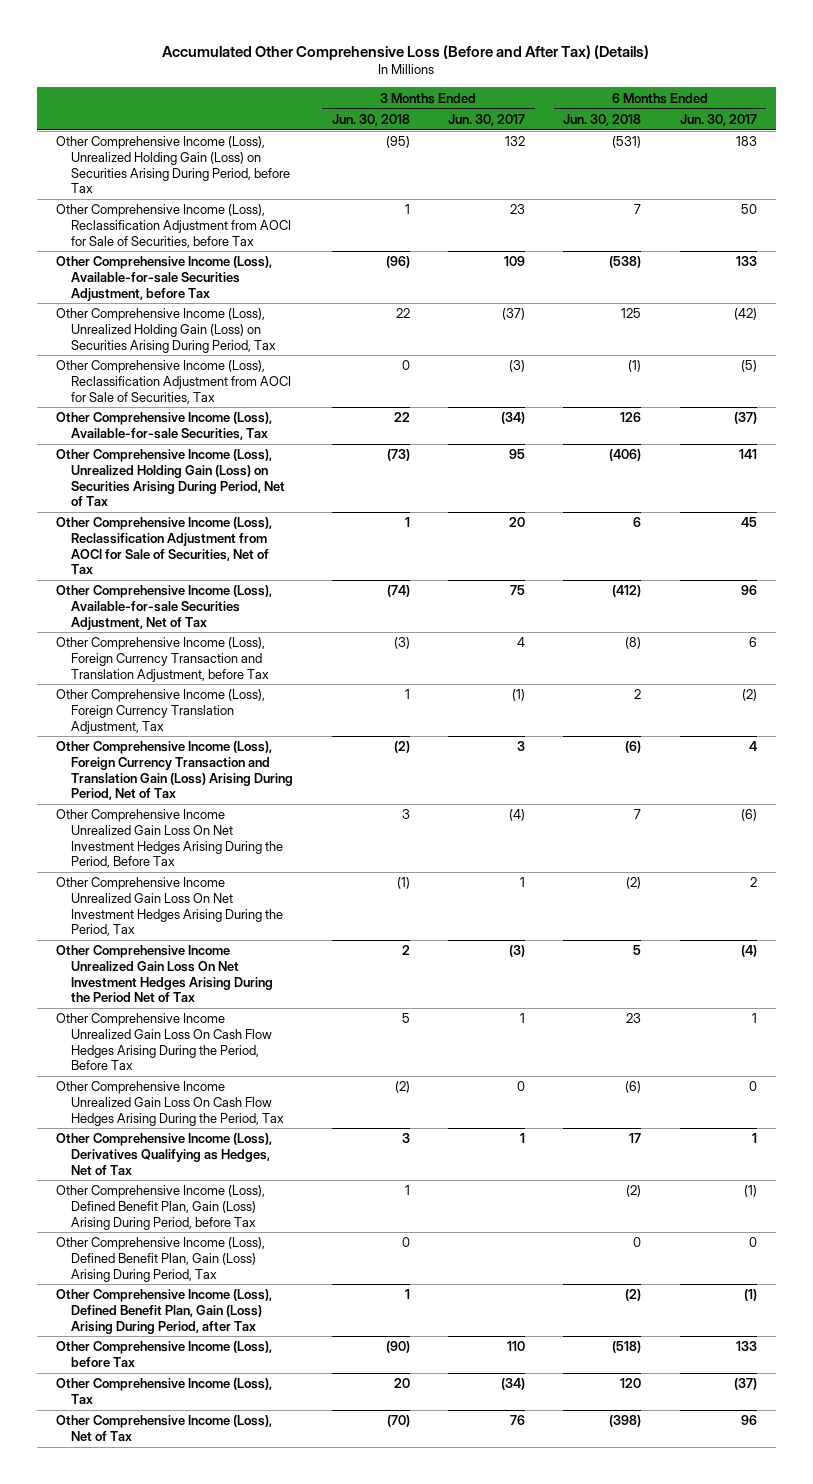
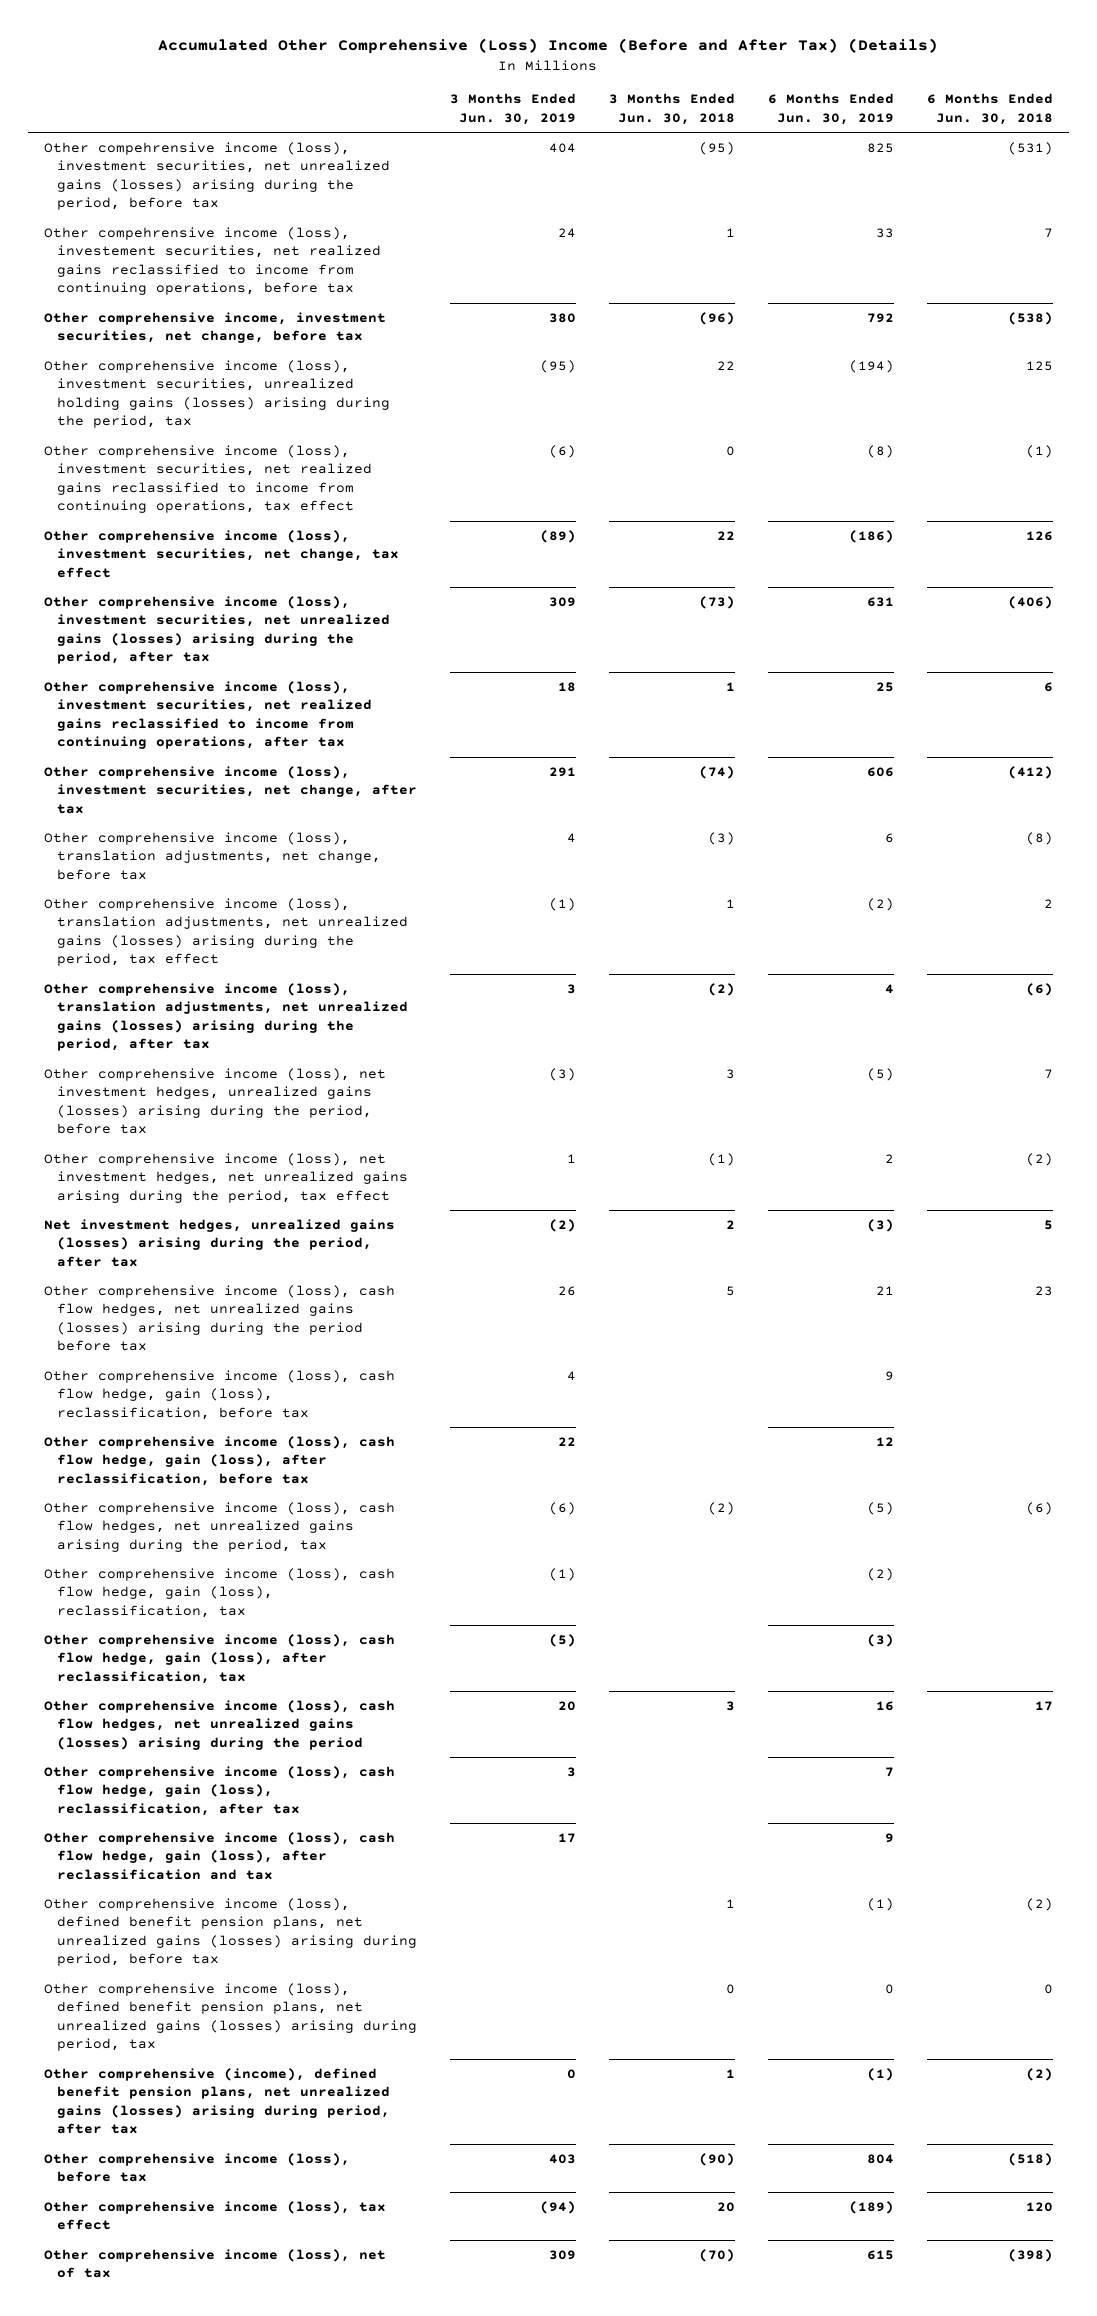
[162,44,650,60] Accumulated Other Comprehensive Loss (Before and After Tax) (Details) -> [158,38,939,55] Accumulated Other Comprehensive (Loss) Income (Before and After Tax) (Details)
[448,113,526,126] Jun. 30, 2017 -> none
[679,113,757,126] Jun. 30, 2017 -> none
none -> [450,93,577,125] 3 Months Ended Jun. 30, 2019
none -> [767,93,894,125] 6 Months Ended Jun. 30, 2019
[56,136,291,194] Other Comprehensive Income (Loss), Unrealized Holding Gain (Loss) on Securities Arising During Period, before Tax -> [44,142,391,211] Other compehrensive income (loss), investment securities, net unrealized gains (losses) arising during the period, before tax
[56,204,292,248] Other Comprehensive Income (Loss), Reclassification Adjustment from AOCI for Sale of Securities, before Tax -> [44,227,382,296] Other compehrensive income (loss), investement securities, net realized gains reclassified to income from continuing operations, before tax
[56,256,273,301] Other Comprehensive Income (Loss), Available-for-sale Securities Adjustment, before Tax -> [44,312,387,344] Other comprehensive income, investment securities, net change, before tax
[56,308,277,353] Other Comprehensive Income (Loss), Unrealized Holding Gain (Loss) on Securities Arising During Period, Tax -> [44,360,391,429] Other comprehensive income (loss), investment securities, unrealized holding gains (losses) arising during the period, tax
[56,360,292,404] Other Comprehensive Income (Loss), Reclassification Adjustment from AOCI for Sale of Securities, Tax -> [44,445,373,514] Other comprehensive income (loss), investment securities, net realized gains reclassified to income from continuing operations, tax effect
[56,412,273,440] Other Comprehensive Income (Loss), Available-for-sale Securities, Tax -> [44,530,400,578] Other comprehensive income (loss), investment securities, net change, tax effect
[56,449,286,507] Other Comprehensive Income (Loss), Unrealized Holding Gain (Loss) on Securities Arising During Period, Net of Tax -> [44,596,391,665] Other comprehensive income (loss), investment securities, net unrealized gains (losses) arising during the period, after tax
[56,517,273,575] Other Comprehensive Income (Loss), Reclassification Adjustment from AOCI for Sale of Securities, Net of Tax -> [44,681,373,750] Other comprehensive income (loss), investment securities, net realized gains reclassified to income from continuing operations, after tax
[56,585,273,630] Other Comprehensive Income (Loss), Available-for-sale Securities Adjustment, Net of Tax -> [44,766,418,814] Other comprehensive income (loss), investment securities, net change, after tax
[56,637,270,682] Other Comprehensive Income (Loss), Foreign Currency Transaction and Translation Adjustment, before Tax -> [44,832,382,880] Other comprehensive income (loss), translation adjustments, net change, before tax
[56,689,266,734] Other Comprehensive Income (Loss), Foreign Currency Translation Adjustment, Tax -> [44,898,409,967] Other comprehensive income (loss), translation adjustments, net unrealized gains (losses) arising during the period, tax effect
[56,741,294,801] Other Comprehensive Income (Loss), Foreign Currency Transaction and Translation Gain (Loss) Arising During Period, Net of Tax -> [44,983,409,1052] Other comprehensive income (loss), translation adjustments, net unrealized gains (losses) arising during the period, after tax
[56,809,284,869] Other Comprehensive Income Unrealized Gain Loss On Net Investment Hedges Arising During the Period, Before Tax -> [44,1068,387,1135] Other comprehensive income (loss), net investment hedges, unrealized gains (losses) arising during the period, before tax
[56,877,284,937] Other Comprehensive Income Unrealized Gain Loss On Net Investment Hedges Arising During the Period, Tax -> [44,1153,409,1203] Other comprehensive income (loss), net investment hedges, net unrealized gains arising during the period, tax effect
[56,945,274,1003] Other Comprehensive Income Unrealized Gain Loss On Net Investment Hedges Arising During the Period Net of Tax -> [44,1219,396,1267] Net investment hedges, unrealized gains (losses) arising during the period, after tax
[56,1013,273,1071] Other Comprehensive Income Unrealized Gain Loss On Cash Flow Hedges Arising During the Period, Before Tax -> [44,1285,396,1352] Other comprehensive income (loss), cash flow hedges, net unrealized gains (losses) arising during the period before tax
none -> [44,1370,396,1420] Other comprehensive income (loss), cash flow hedge, gain (loss), reclassification, before tax
none -> [44,1436,396,1486] Other comprehensive income (loss), cash flow hedge, gain (loss), after reclassification, before tax
[56,1081,285,1126] Other Comprehensive Income Unrealized Gain Loss On Cash Flow Hedges Arising During the Period, Tax -> [44,1502,396,1552] Other comprehensive income (loss), cash flow hedges, net unrealized gains arising during the period, tax
none -> [44,1568,396,1618] Other comprehensive income (loss), cash flow hedge, gain (loss), reclassification, tax
none -> [44,1634,396,1684] Other comprehensive income (loss), cash flow hedge, gain (loss), after reclassification, tax
[56,1133,273,1175] Other Comprehensive Income (Loss), Derivatives Qualifying as Hedges, Net of Tax -> [44,1700,396,1750] Other comprehensive income (loss), cash flow hedges, net unrealized gains (losses) arising during the period
none -> [44,1766,396,1816] Other comprehensive income (loss), cash flow hedge, gain (loss), reclassification, after tax
none -> [44,1832,396,1880] Other comprehensive income (loss), cash flow hedge, gain (loss), after reclassification and tax
[56,1185,266,1230] Other Comprehensive Income (Loss), Defined Benefit Plan, Gain (Loss) Arising During Period, before Tax -> [44,1898,418,1967] Other comprehensive income (loss), defined benefit pension plans, net unrealized gains (losses) arising during period, before tax
[56,1237,266,1282] Other Comprehensive Income (Loss), Defined Benefit Plan, Gain (Loss) Arising During Period, Tax -> [44,1983,418,2052] Other comprehensive income (loss), defined benefit pension plans, net unrealized gains (losses) arising during period, tax
[56,1289,273,1334] Other Comprehensive Income (Loss), Defined Benefit Plan, Gain (Loss) Arising During Period, after Tax -> [44,2068,391,2135] Other comprehensive (income), defined benefit pension plans, net unrealized gains (losses) arising during period, after tax
[56,1341,273,1367] Other Comprehensive Income (Loss), before Tax -> [44,2153,351,2183] Other comprehensive income (loss), before tax
[56,1378,273,1404] Other Comprehensive Income (Loss), Tax -> [44,2201,387,2231] Other comprehensive income (loss), tax effect
[56,1415,273,1441] Other Comprehensive Income (Loss), Net of Tax -> [44,2249,387,2279] Other comprehensive income (loss), net of tax

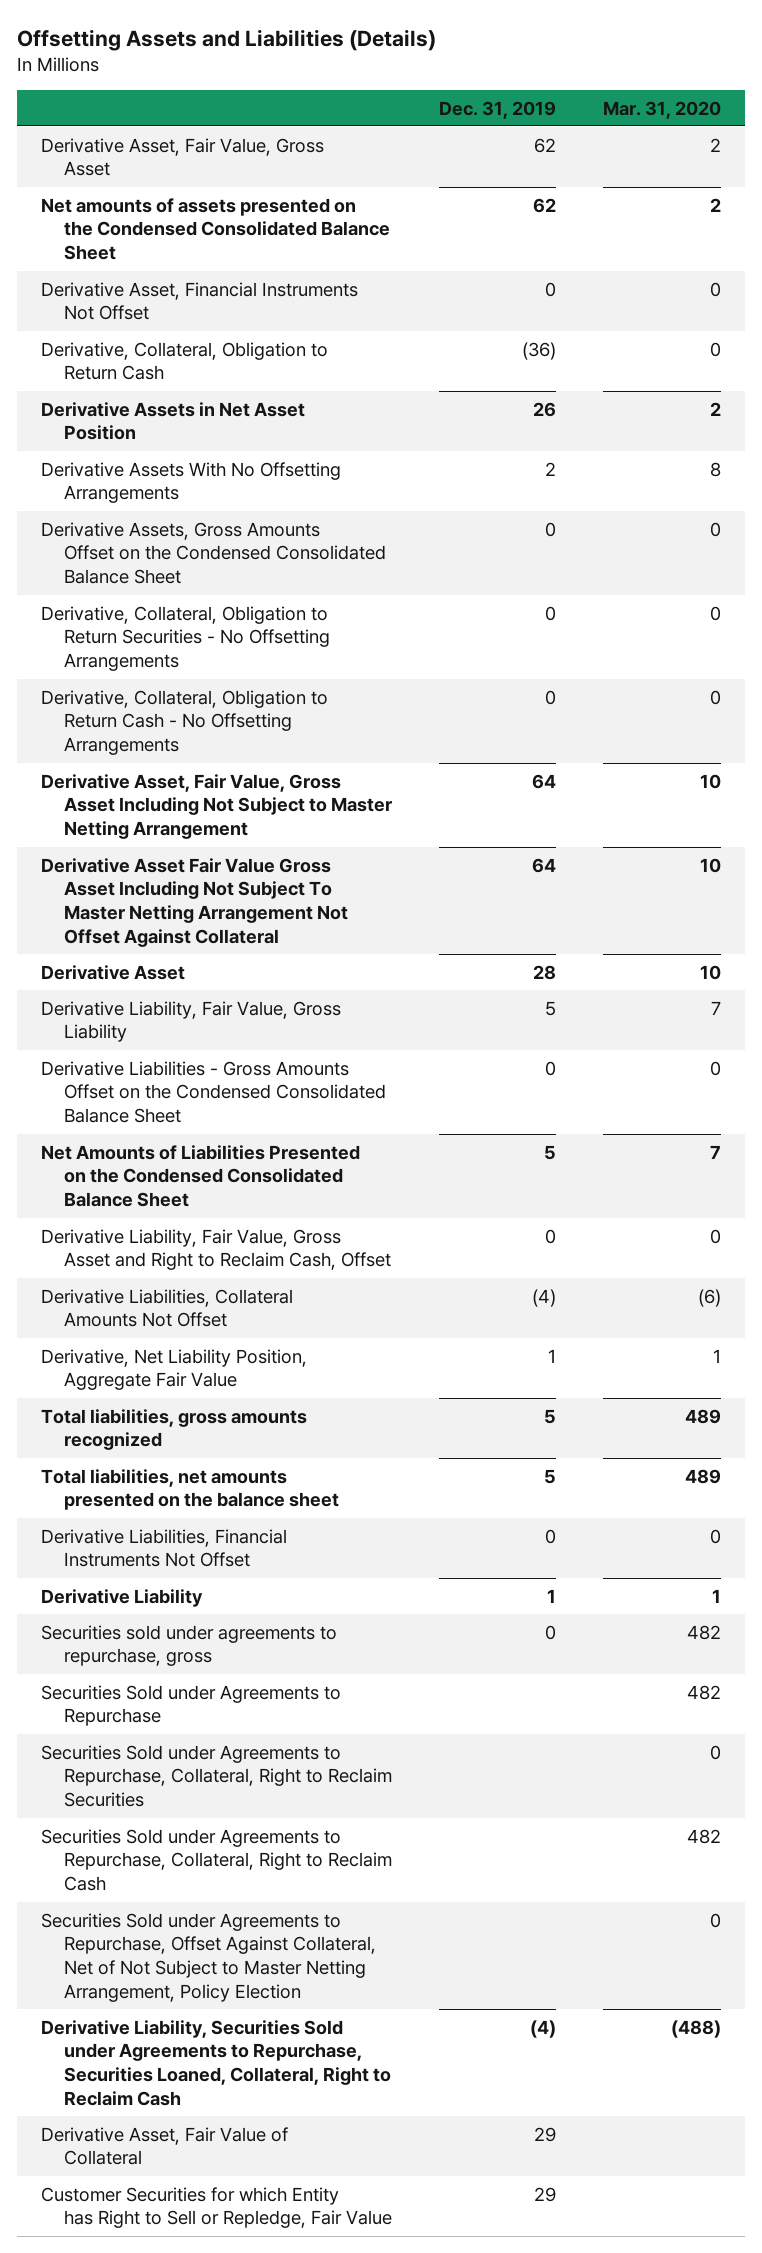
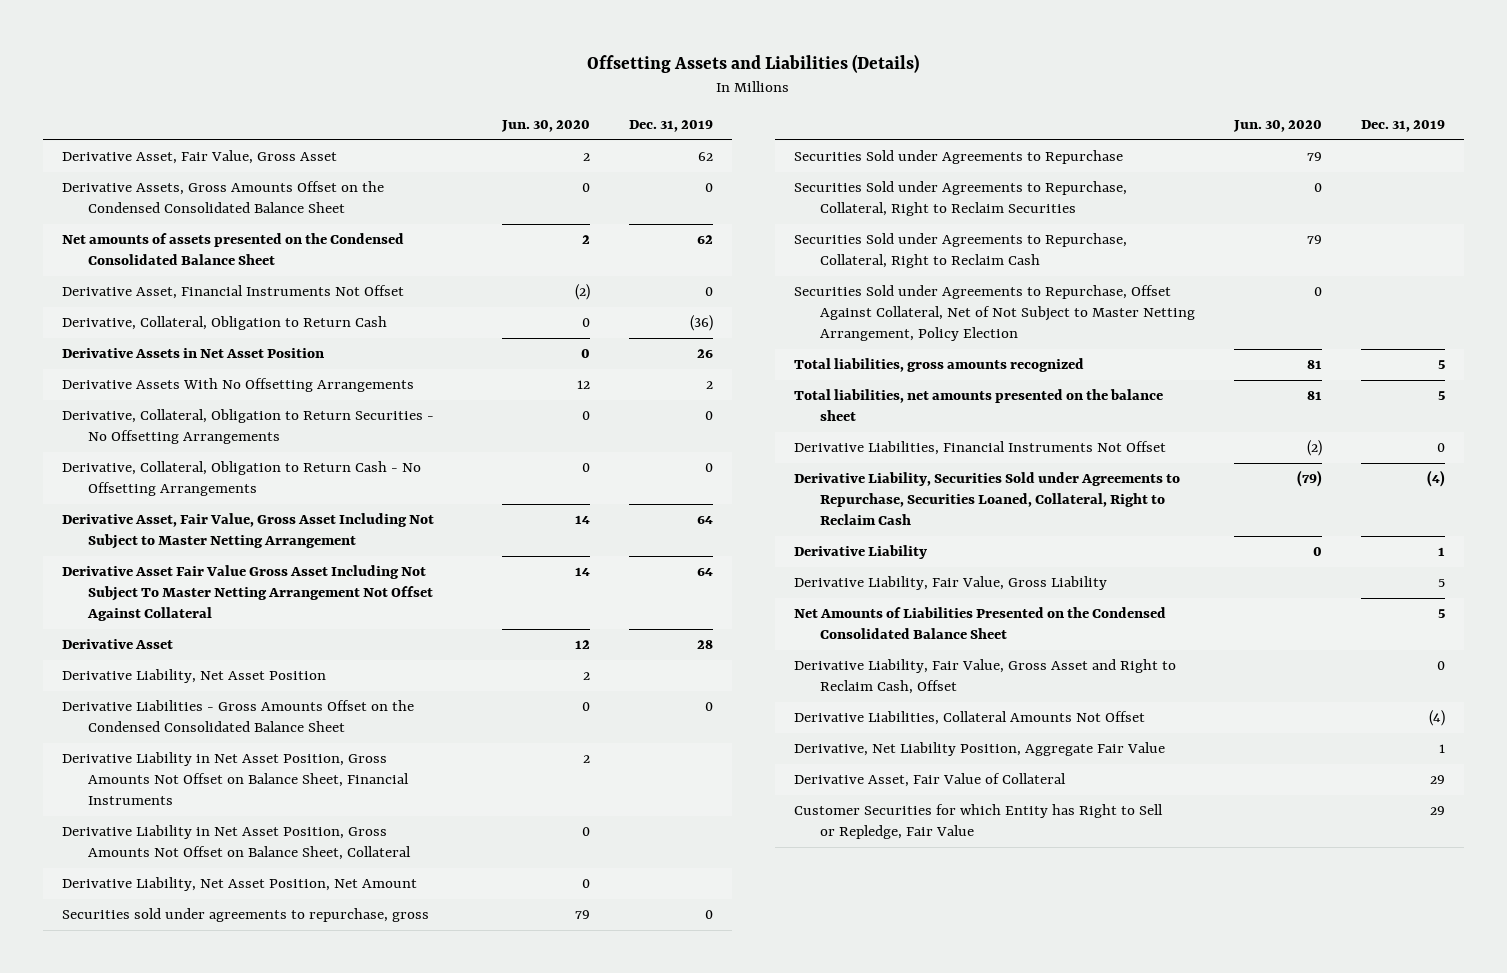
[603,100,722,119] Mar. 31, 2020 -> none
none -> [500,119,590,132] Jun. 30, 2020
[40,521,386,585] Derivative Assets, Gross Amounts Offset on the Condensed Consolidated Balance Sheet -> [62,181,385,214] Derivative Assets, Gross Amounts Offset on the Condensed Consolidated Balance Sheet
none -> [62,669,327,684] Derivative Liability, Net Asset Position
none -> [62,752,409,806] Derivative Liability in Net Asset Position, Gross Amounts Not Offset on Balance Sheet, Financial Instruments
none -> [62,825,411,861] Derivative Liability in Net Asset Position, Gross Amounts Not Offset on Balance Sheet, Collateral
none -> [62,877,418,892] Derivative Liability, Net Asset Position, Net Amount
[40,1408,307,1451] Total liabilities, gross amounts recognized -> [794,358,1085,373] Total liabilities, gross amounts recognized
[40,1468,339,1511] Total liabilities, net amounts presented on the balance sheet -> [794,389,1164,422] Total liabilities, net amounts presented on the balance sheet
[40,1528,287,1568] Derivative Liabilities, Financial Instruments Not Offset -> [794,441,1167,456] Derivative Liabilities, Financial Instruments Not Offset
[40,1588,203,1607] Derivative Liability -> [794,545,928,560] Derivative Liability
[40,1000,341,1043] Derivative Liability, Fair Value, Gross Liability -> [794,576,1108,591] Derivative Liability, Fair Value, Gross Liability
[40,1144,360,1208] Net Amounts of Liabilities Presented on the Condensed Consolidated Balance Sheet -> [794,607,1167,640] Net Amounts of Liabilities Presented on the Condensed Consolidated Balance Sheet
[40,1228,391,1271] Derivative Liability, Fair Value, Gross Asset and Right to Reclaim Cash, Offset -> [794,659,1177,695] Derivative Liability, Fair Value, Gross Asset and Right to Reclaim Cash, Offset
[40,1288,293,1328] Derivative Liabilities, Collateral Amounts Not Offset -> [794,711,1146,726] Derivative Liabilities, Collateral Amounts Not Offset
[40,1348,307,1391] Derivative, Net Liability Position, Aggregate Fair Value -> [794,742,1166,757] Derivative, Net Liability Position, Aggregate Fair Value

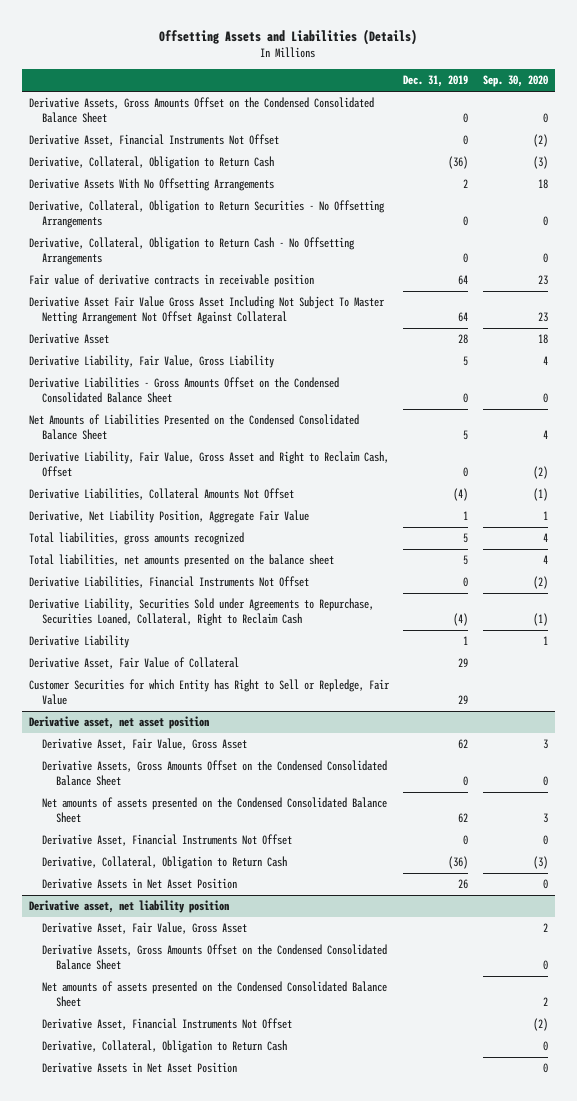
[500,119,590,132] Jun. 30, 2020 -> none
none -> [482,75,548,88] Sep. 30, 2020
[62,150,338,165] Derivative Asset, Fair Value, Gross Asset -> none
[62,233,405,266] Net amounts of assets presented on the Condensed Consolidated Balance Sheet -> none
[62,348,325,359] Derivative Assets in Net Asset Position -> none
[62,513,435,550] Derivative Asset, Fair Value, Gross Asset Including Not Subject to Master Netting Arrangement -> [29,274,315,288] Fair value of derivative contracts in receivable position
[62,669,327,684] Derivative Liability, Net Asset Position -> none
[794,576,1108,591] Derivative Liability, Fair Value, Gross Liability -> [29,355,275,369] Derivative Liability, Fair Value, Gross Liability
[62,752,409,806] Derivative Liability in Net Asset Position, Gross Amounts Not Offset on Balance Sheet, Financial Instruments -> none
[62,825,411,861] Derivative Liability in Net Asset Position, Gross Amounts Not Offset on Balance Sheet, Collateral -> none
[62,877,418,892] Derivative Liability, Net Asset Position, Net Amount -> none
[62,908,430,923] Securities sold under agreements to repurchase, gross -> none
[794,150,1124,165] Securities Sold under Agreements to Repurchase -> none
[794,181,1128,217] Securities Sold under Agreements to Repurchase, Collateral, Right to Reclaim Securities -> none
[794,233,1128,269] Securities Sold under Agreements to Repurchase, Collateral, Right to Reclaim Cash -> none
[794,285,1195,342] Securities Sold under Agreements to Repurchase, Offset Against Collateral, Net of Not Subject to Master Netting Arrangement, Policy Election -> none
[794,607,1167,640] Net Amounts of Liabilities Presented on the Condensed Consolidated Balance Sheet -> [29,414,360,440] Net Amounts of Liabilities Presented on the Condensed Consolidated Balance Sheet
[794,659,1177,695] Derivative Liability, Fair Value, Gross Asset and Right to Reclaim Cash, Offset -> [29,451,390,477] Derivative Liability, Fair Value, Gross Asset and Right to Reclaim Cash, Offset
[794,711,1146,726] Derivative Liabilities, Collateral Amounts Not Offset -> [29,488,295,501] Derivative Liabilities, Collateral Amounts Not Offset
[794,742,1166,757] Derivative, Net Liability Position, Aggregate Fair Value -> [29,510,310,524] Derivative, Net Liability Position, Aggregate Fair Value
none -> [29,716,210,730] Derivative asset, net asset position
none -> [42,738,248,751] Derivative Asset, Fair Value, Gross Asset
none -> [42,760,388,786] Derivative Assets, Gross Amounts Offset on the Condensed Consolidated Balance Sheet
none -> [42,797,388,823] Net amounts of assets presented on the Condensed Consolidated Balance Sheet
none -> [42,834,293,847] Derivative Asset, Financial Instruments Not Offset
none -> [42,856,288,870] Derivative, Collateral, Obligation to Return Cash
none -> [42,878,238,890] Derivative Assets in Net Asset Position
none -> [29,900,230,914] Derivative asset, net liability position
none -> [42,922,248,935] Derivative Asset, Fair Value, Gross Asset
none -> [42,944,388,970] Derivative Assets, Gross Amounts Offset on the Condensed Consolidated Balance Sheet
none -> [42,981,388,1007] Net amounts of assets presented on the Condensed Consolidated Balance Sheet
none -> [42,1018,293,1031] Derivative Asset, Financial Instruments Not Offset
none -> [42,1040,288,1054] Derivative, Collateral, Obligation to Return Cash
none -> [42,1062,238,1074] Derivative Assets in Net Asset Position

